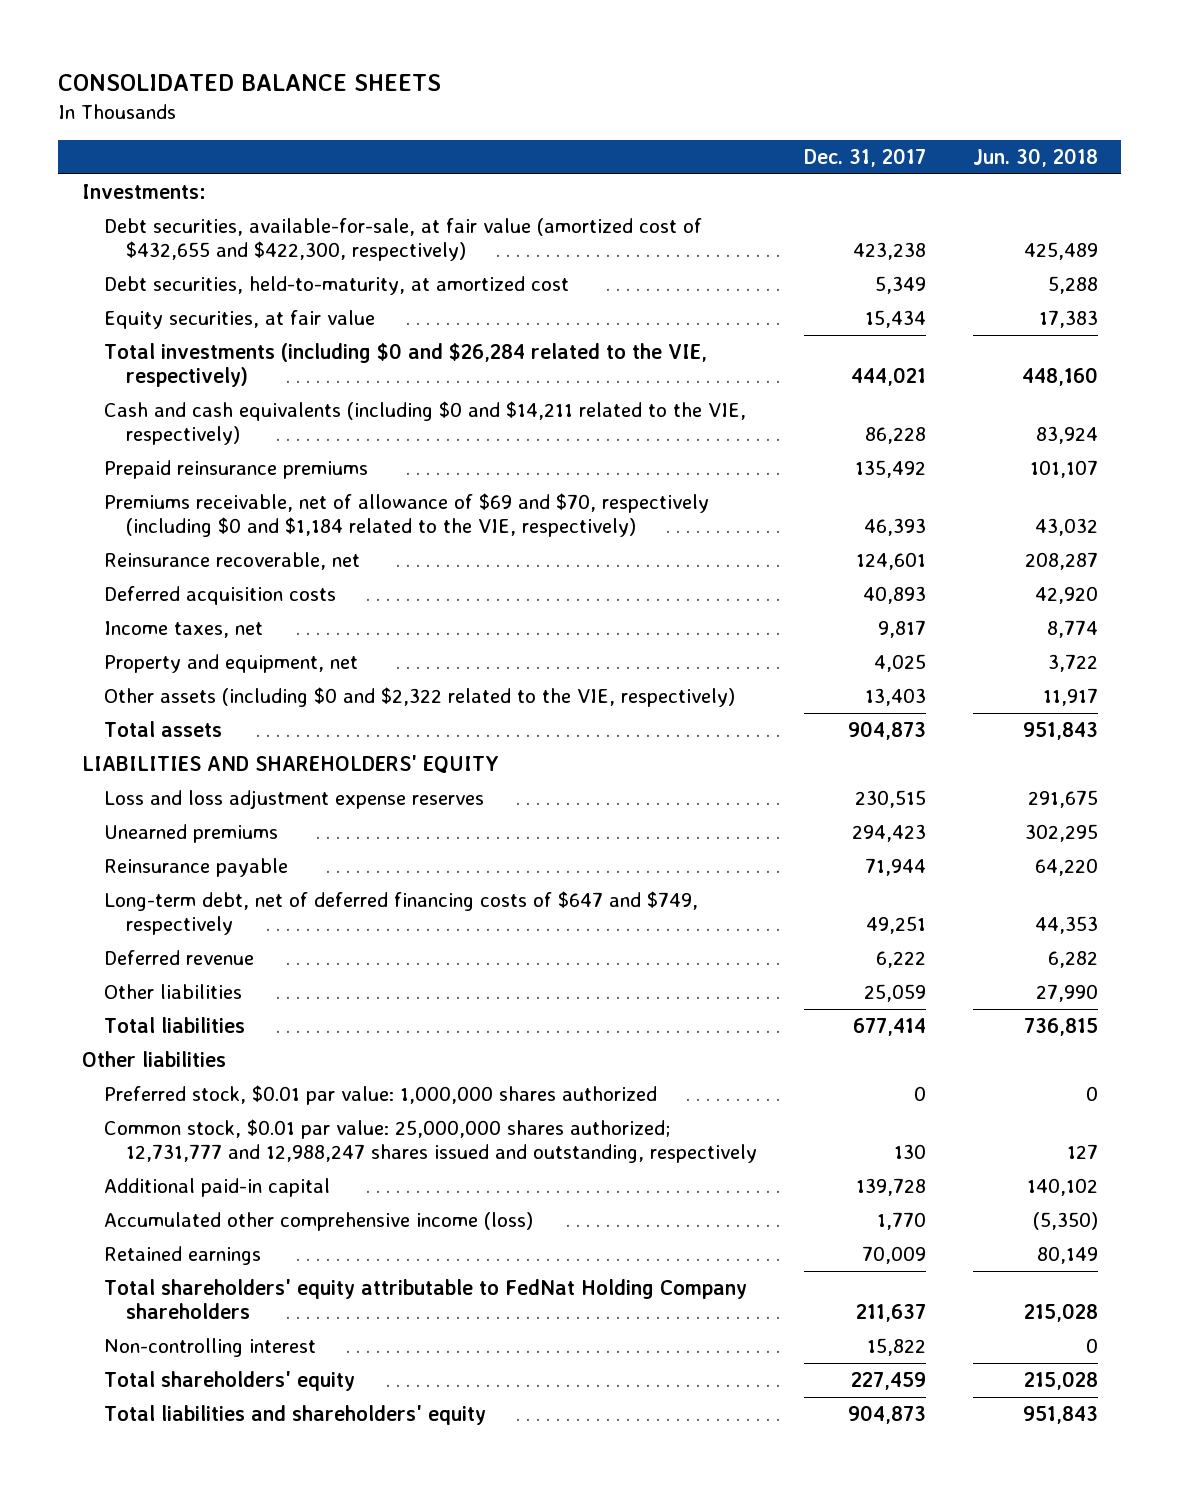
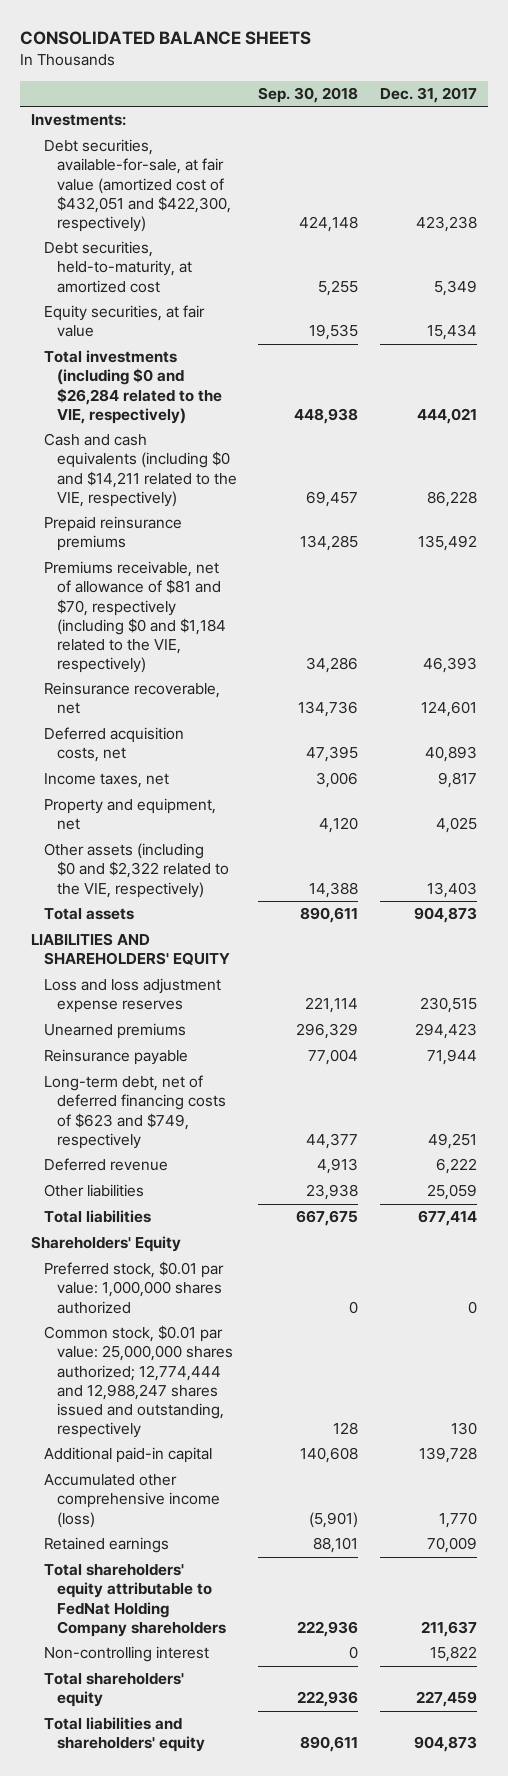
[972,148,1098,168] Jun. 30, 2018 -> none
none -> [258,86,359,103] Sep. 30, 2018
[103,218,702,262] Debt securities, available-for-sale, at fair value (amortized cost of $432,655 and $422,300, respectively) -> [44,139,231,232] Debt securities, available-for-sale, at fair value (amortized cost of $432,051 and $422,300, respectively)
[103,493,709,538] Premiums receivable, net of allowance of $69 and $70, respectively (including $0 and $1,184 related to the VIE, respectively) -> [44,561,226,673] Premiums receivable, net of allowance of $81 and $70, respectively (including $0 and $1,184 related to the VIE, respectively)
[103,586,336,606] Deferred acquisition costs -> [44,727,185,763] Deferred acquisition costs, net
[103,891,698,936] Long-term debt, net of deferred financing costs of $647 and $749, respectively -> [44,1075,226,1149] Long-term debt, net of deferred financing costs of $623 and $749, respectively
[81,1051,226,1068] Other liabilities -> [31,1236,182,1253] Shareholders' Equity
[103,1119,757,1164] Common stock, $0.01 par value: 25,000,000 shares authorized; 12,731,777 and 12,988,247 shares issued and outstanding, respectively -> [44,1325,233,1438] Common stock, $0.01 par value: 25,000,000 shares authorized; 12,774,444 and 12,988,247 shares issued and outstanding, respectively

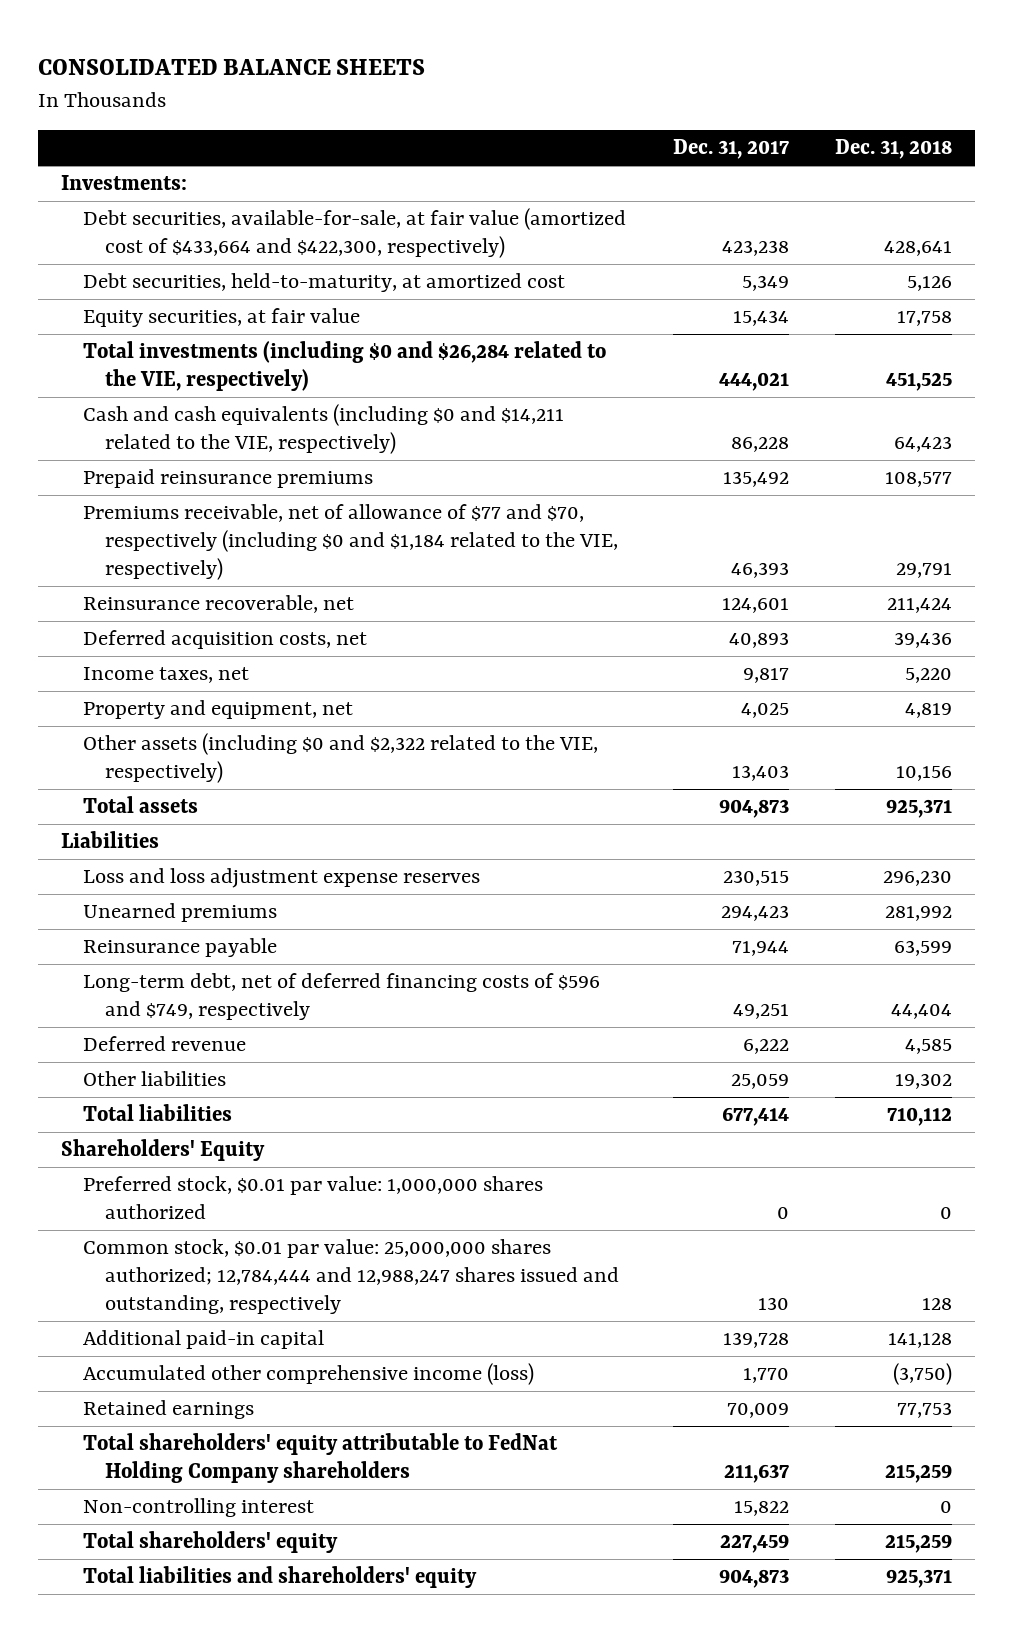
[258,86,359,103] Sep. 30, 2018 -> none
none -> [835,139,953,160] Dec. 31, 2018
[44,139,231,232] Debt securities, available-for-sale, at fair value (amortized cost of $432,051 and $422,300, respectively) -> [83,208,627,259] Debt securities, available-for-sale, at fair value (amortized cost of $433,664 and $422,300, respectively)
[44,561,226,673] Premiums receivable, net of allowance of $81 and $70, respectively (including $0 and $1,184 related to the VIE, respectively) -> [83,504,619,581] Premiums receivable, net of allowance of $77 and $70, respectively (including $0 and $1,184 related to the VIE, respectively)
[31,933,231,966] LIABILITIES AND SHAREHOLDERS' EQUITY -> [61,831,160,849] Liabilities
[44,1075,226,1149] Long-term debt, net of deferred financing costs of $623 and $749, respectively -> [83,973,601,1021] Long-term debt, net of deferred financing costs of $596 and $749, respectively
[44,1325,233,1438] Common stock, $0.01 par value: 25,000,000 shares authorized; 12,774,444 and 12,988,247 shares issued and outstanding, respectively -> [83,1239,620,1315] Common stock, $0.01 par value: 25,000,000 shares authorized; 12,784,444 and 12,988,247 shares issued and outstanding, respectively

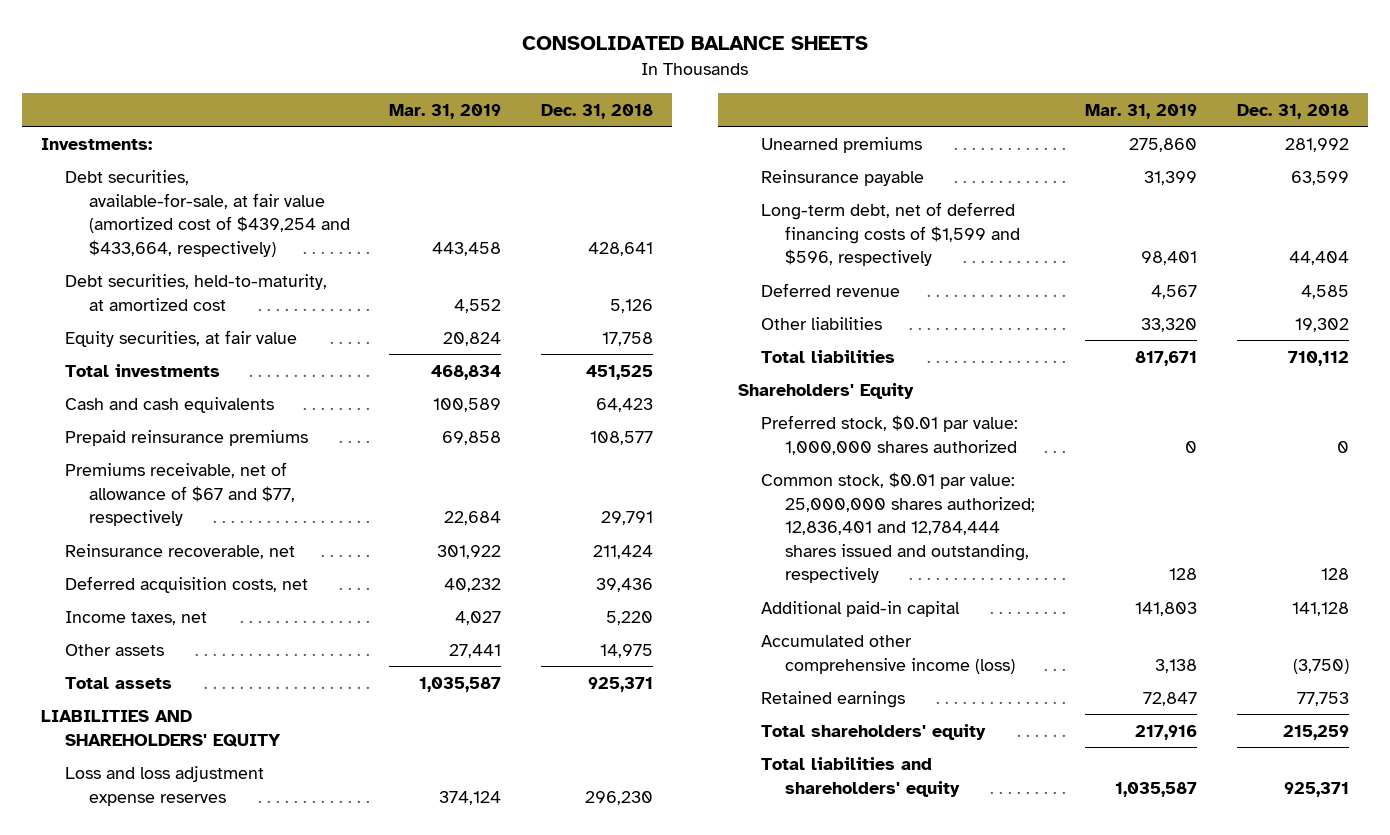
[672,139,789,160] Dec. 31, 2017 -> none
none -> [389,103,502,119] Mar. 31, 2019
[83,208,627,259] Debt securities, available-for-sale, at fair value (amortized cost of $433,664 and $422,300, respectively) -> [65,169,350,257] Debt securities, available-for-sale, at fair value (amortized cost of $439,254 and $433,664, respectively)
[83,341,607,392] Total investments (including $0 and $26,284 related to the VIE, respectively) -> [65,363,221,377] Total investments
[83,404,565,455] Cash and cash equivalents (including $0 and $14,211 related to the VIE, respectively) -> [65,396,275,413] Cash and cash equivalents
[83,504,619,581] Premiums receivable, net of allowance of $77 and $70, respectively (including $0 and $1,184 related to the VIE, respectively) -> [65,461,295,527] Premiums receivable, net of allowance of $67 and $77, respectively
[83,700,354,720] Property and equipment, net -> none
[83,733,599,784] Other assets (including $0 and $2,322 related to the VIE, respectively) -> none
none -> [65,643,165,656] Other assets
[61,831,160,849] Liabilities -> [41,709,282,747] LIABILITIES AND SHAREHOLDERS' EQUITY
[83,973,601,1021] Long-term debt, net of deferred financing costs of $596 and $749, respectively -> [761,201,1020,267] Long-term debt, net of deferred financing costs of $1,599 and $596, respectively
[83,1239,620,1315] Common stock, $0.01 par value: 25,000,000 shares authorized; 12,784,444 and 12,988,247 shares issued and outstanding, respectively -> [761,471,1035,584] Common stock, $0.01 par value: 25,000,000 shares authorized; 12,836,401 and 12,784,444 shares issued and outstanding, respectively
[83,1433,559,1484] Total shareholders' equity attributable to FedNat Holding Company shareholders -> none
[83,1498,315,1518] Non-controlling interest -> none

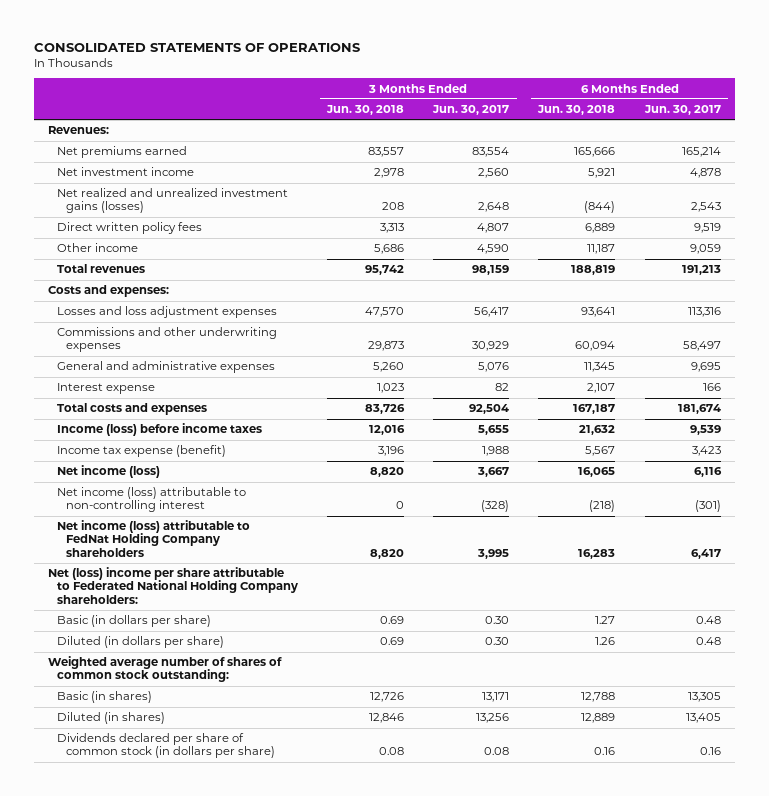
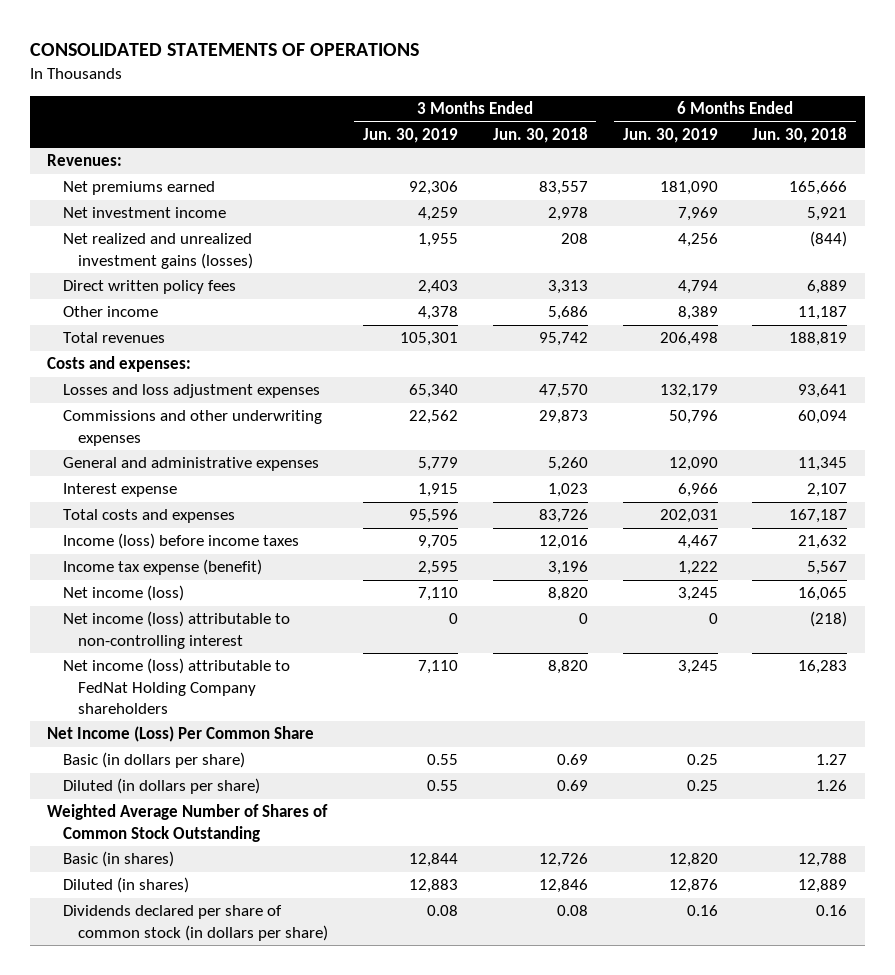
[432,105,510,116] Jun. 30, 2017 -> none
[643,105,721,116] Jun. 30, 2017 -> none
none -> [362,127,458,143] Jun. 30, 2019
none -> [622,127,718,143] Jun. 30, 2019
[48,567,299,604] Net (loss) income per share attributable to Federated National Holding Company shareholders: -> [47,726,315,743] Net Income (Loss) Per Common Share
[48,656,283,683] Weighted average number of shares of common stock outstanding: -> [47,804,329,842] Weighted Average Number of Shares of Common Stock Outstanding

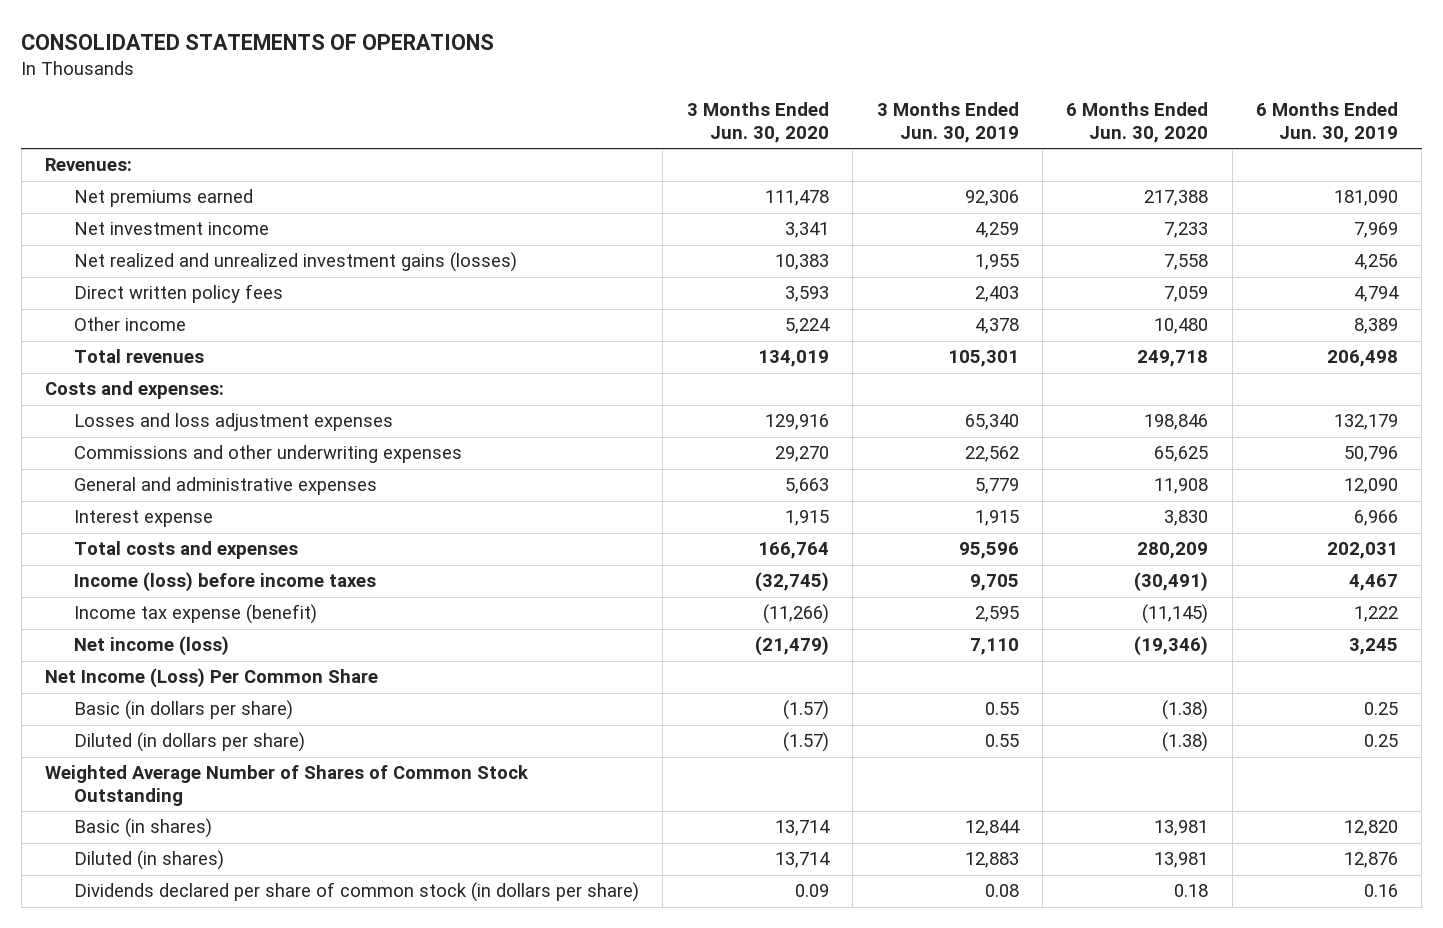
[492,126,588,143] Jun. 30, 2018 -> none
[752,126,848,143] Jun. 30, 2018 -> none
none -> [686,102,829,144] 3 Months Ended Jun. 30, 2020
none -> [1066,102,1209,144] 6 Months Ended Jun. 30, 2020
[62,611,290,649] Net income (loss) attributable to non-controlling interest -> none
[62,658,290,715] Net income (loss) attributable to FedNat Holding Company shareholders -> none

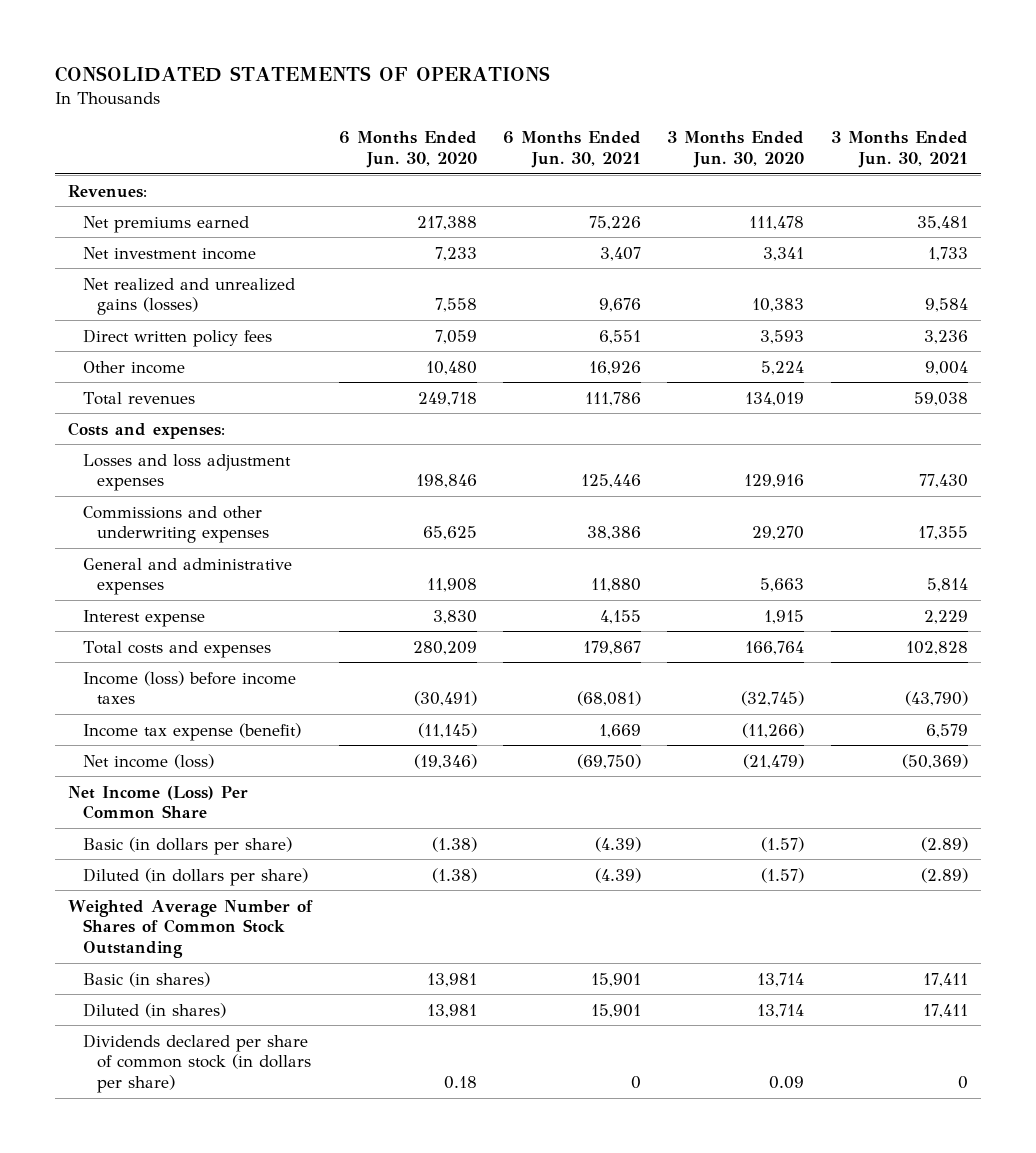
[876,102,1019,144] 3 Months Ended Jun. 30, 2019 -> none
[1256,102,1399,144] 6 Months Ended Jun. 30, 2019 -> none
none -> [502,130,641,168] 6 Months Ended Jun. 30, 2021
none -> [830,130,968,168] 3 Months Ended Jun. 30, 2021
[74,252,518,273] Net realized and unrealized investment gains (losses) -> [82,277,295,316] Net realized and unrealized gains (losses)

